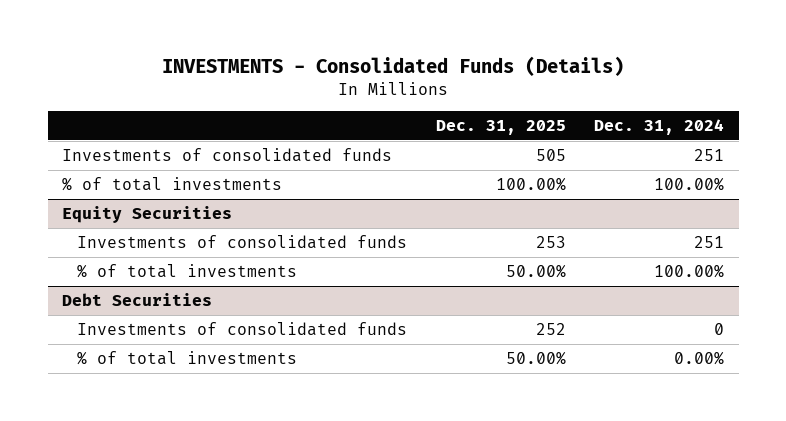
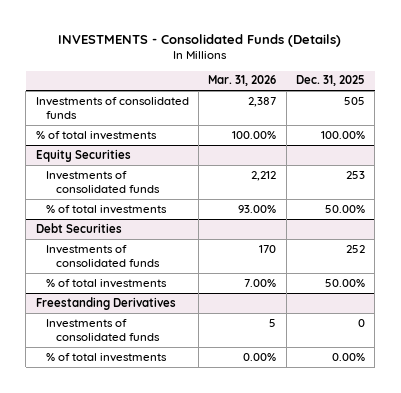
[594,119,725,136] Dec. 31, 2024 -> none
none -> [208,75,277,87] Mar. 31, 2026
none -> [35,296,176,310] Freestanding Derivatives
none -> [45,318,161,341] Investments of consolidated funds
none -> [45,352,167,362] % of total investments

